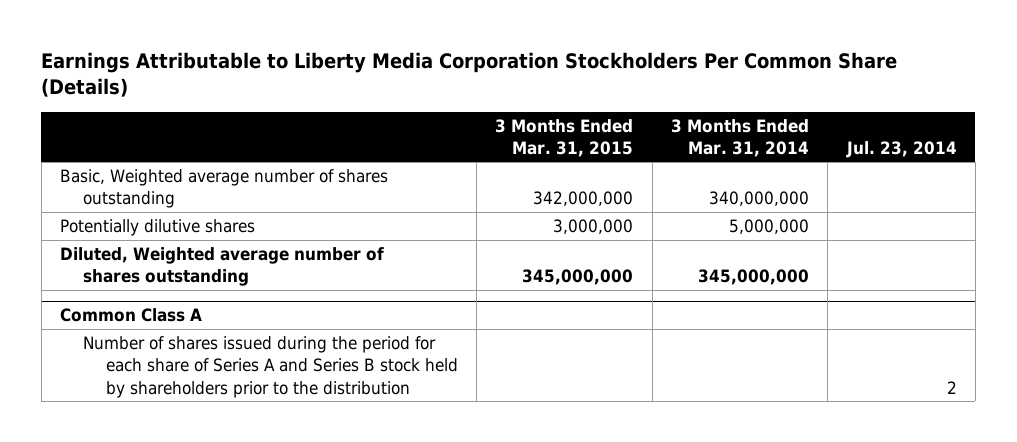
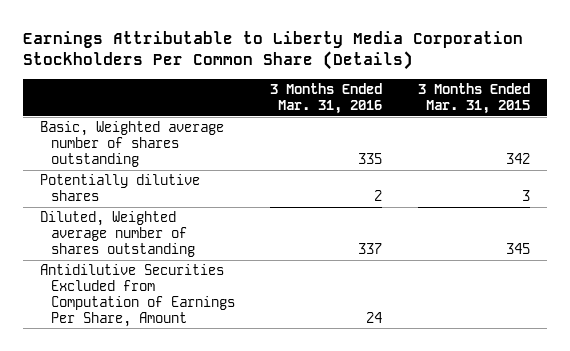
[671,118,810,157] 3 Months Ended Mar. 31, 2014 -> none
[845,140,957,158] Jul. 23, 2014 -> none
none -> [270,83,383,114] 3 Months Ended Mar. 31, 2016
[60,308,203,323] Common Class A -> none
[82,336,458,398] Number of shares issued during the period for each share of Series A and Series B stock held by shareholders prior to the distribution -> none
[533,191,634,207] 342,000,000 -> [505,152,530,164] 342
[553,219,634,235] 3,000,000 -> [521,190,530,202] 3
[522,269,634,286] 345,000,000 -> [505,242,530,254] 345
none -> [40,264,235,327] Antidilutive Securities Excluded from Computation of Earnings Per Share, Amount

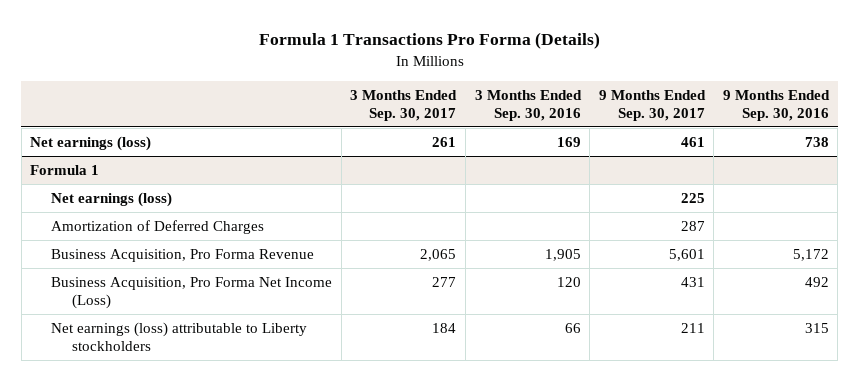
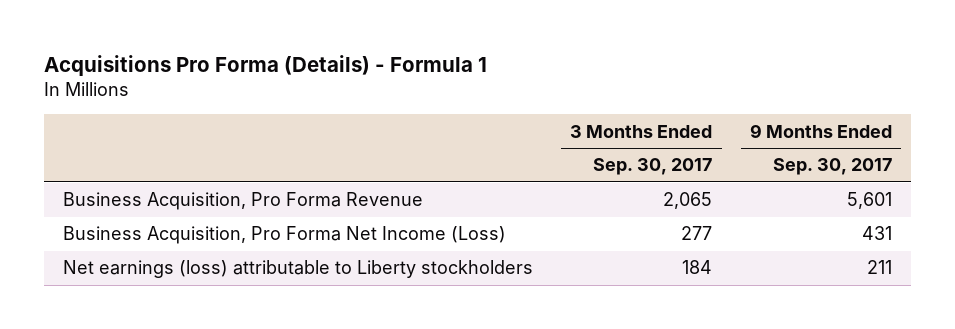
[258,31,600,49] Formula 1 Transactions Pro Forma (Details) -> [44,55,488,77] Acquisitions Pro Forma (Details) - Formula 1
[474,89,582,121] 3 Months Ended Sep. 30, 2016 -> none
[722,89,830,121] 9 Months Ended Sep. 30, 2016 -> none
[30,135,152,151] Net earnings (loss) -> none
[30,164,100,175] Formula 1 -> none
[51,191,173,207] Net earnings (loss) -> none
[51,219,265,234] Amortization of Deferred Charges -> none

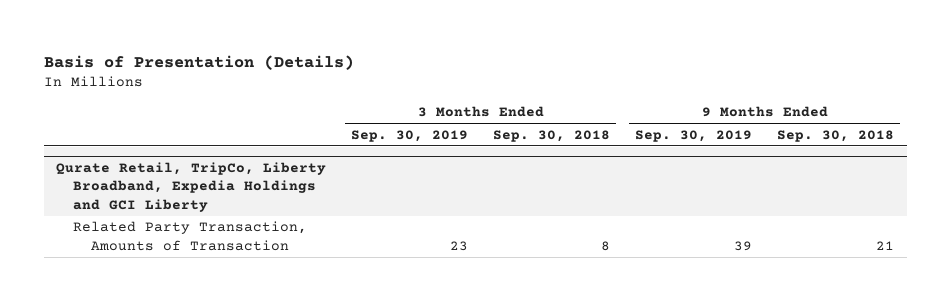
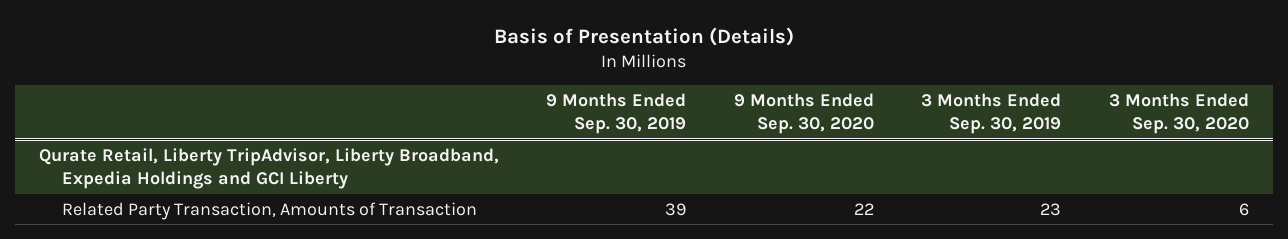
[493,129,611,142] Sep. 30, 2018 -> none
[777,129,895,142] Sep. 30, 2018 -> none
none -> [733,93,874,135] 9 Months Ended Sep. 30, 2020
none -> [1109,93,1250,135] 3 Months Ended Sep. 30, 2020
[56,161,327,212] Qurate Retail, TripCo, Liberty Broadband, Expedia Holdings and GCI Liberty -> [38,147,499,190] Qurate Retail, Liberty TripAdvisor, Liberty Broadband, Expedia Holdings and GCI Liberty

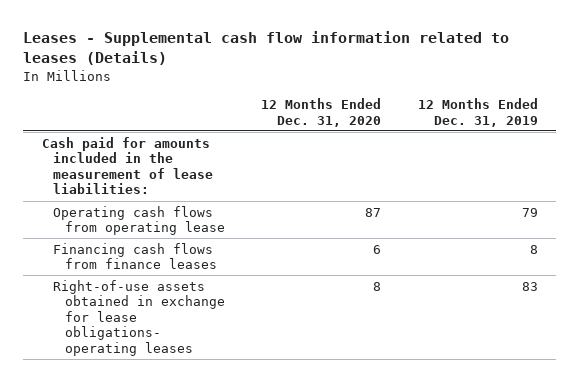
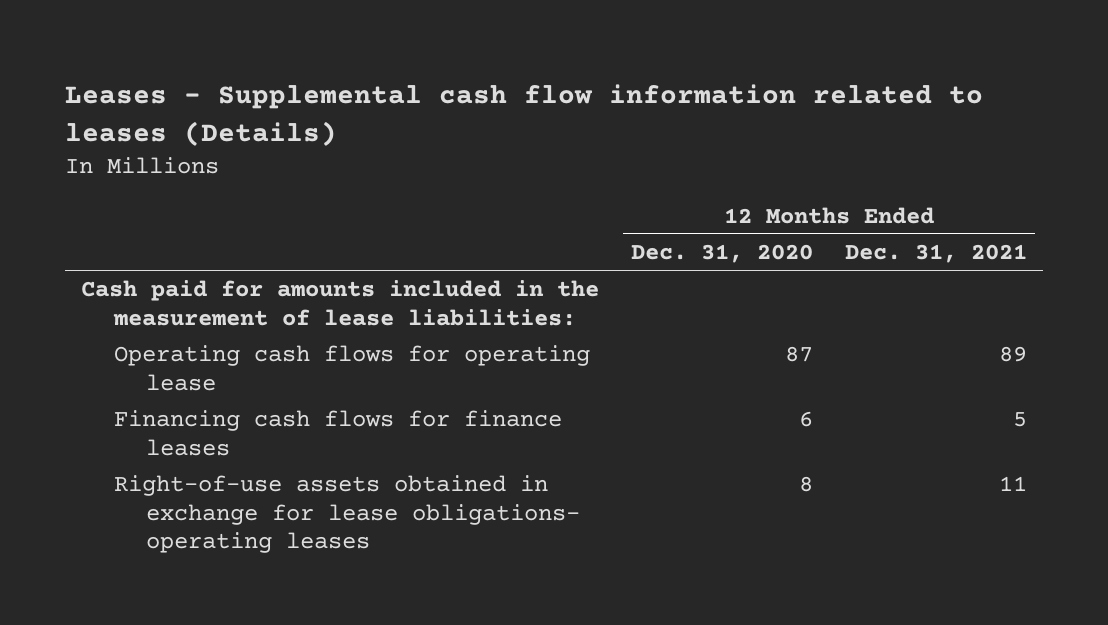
[417,98,538,127] 12 Months Ended Dec. 31, 2019 -> none
none -> [844,243,1027,263] Dec. 31, 2021
[53,205,225,236] Operating cash flows from operating lease -> [113,345,590,391] Operating cash flows for operating lease
[53,242,217,270] Financing cash flows from finance leases -> [113,410,562,456] Financing cash flows for finance leases

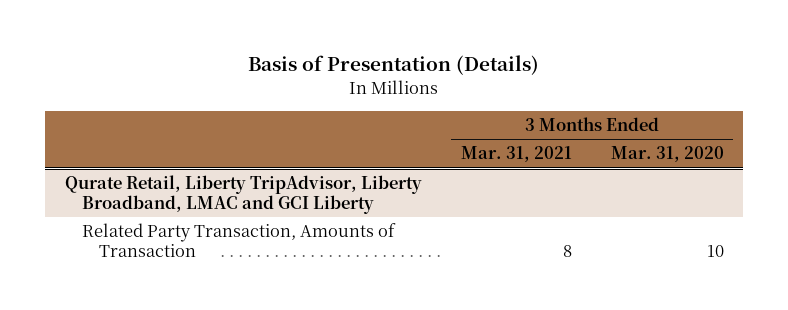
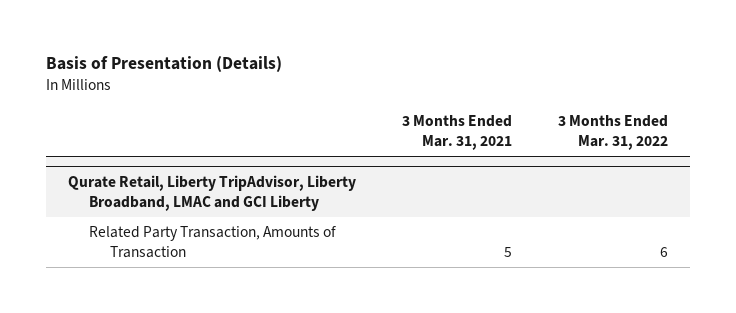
[610,146,724,163] Mar. 31, 2020 -> none
none -> [557,115,668,150] 3 Months Ended Mar. 31, 2022
[562,245,572,258] 8 -> [503,247,512,258] 5

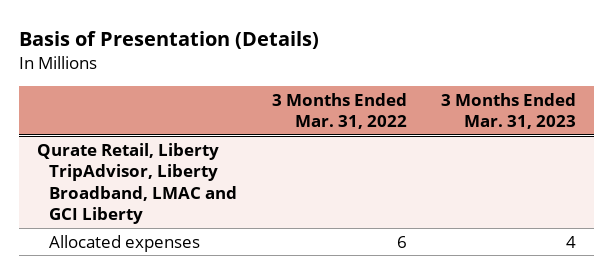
[401,115,512,150] 3 Months Ended Mar. 31, 2021 -> none
none -> [441,92,577,130] 3 Months Ended Mar. 31, 2023
[89,226,337,259] Related Party Transaction, Amounts of Transaction -> [49,234,201,252] Allocated expenses

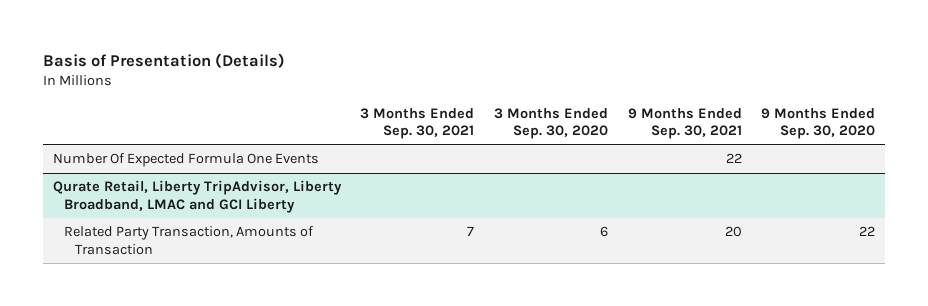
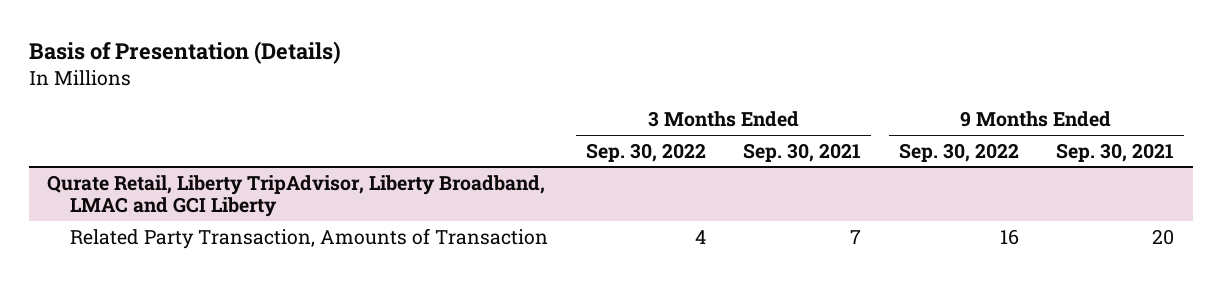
[493,107,608,140] 3 Months Ended Sep. 30, 2020 -> none
[761,107,876,140] 9 Months Ended Sep. 30, 2020 -> none
none -> [585,142,706,162] Sep. 30, 2022
none -> [898,142,1019,162] Sep. 30, 2022
[52,153,319,168] Number Of Expected Formula One Events -> none

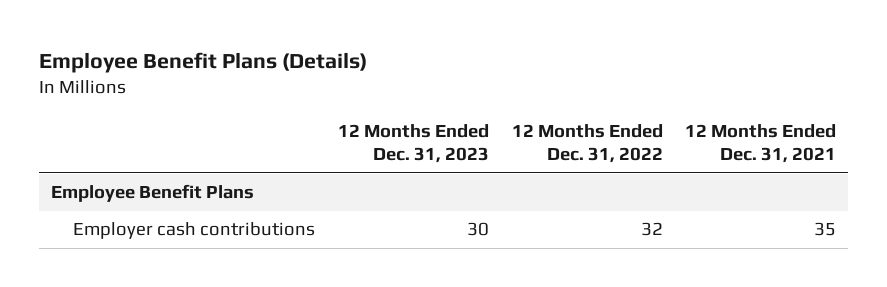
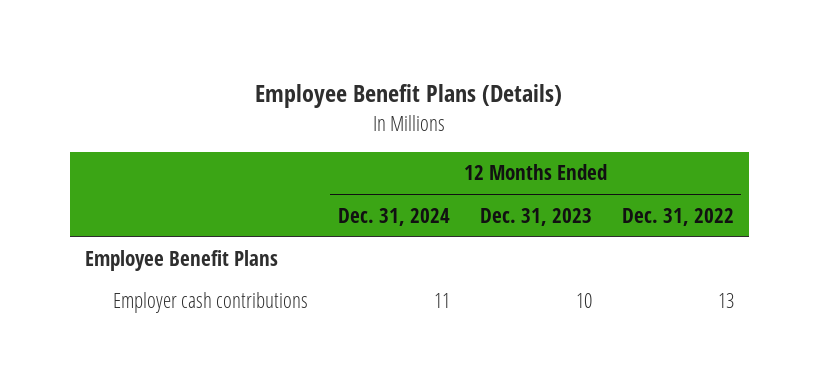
[685,123,837,164] 12 Months Ended Dec. 31, 2021 -> none
none -> [337,207,450,226] Dec. 31, 2024
[466,222,489,237] 30 -> [575,292,592,308] 10
[640,222,663,237] 32 -> [717,292,734,308] 13

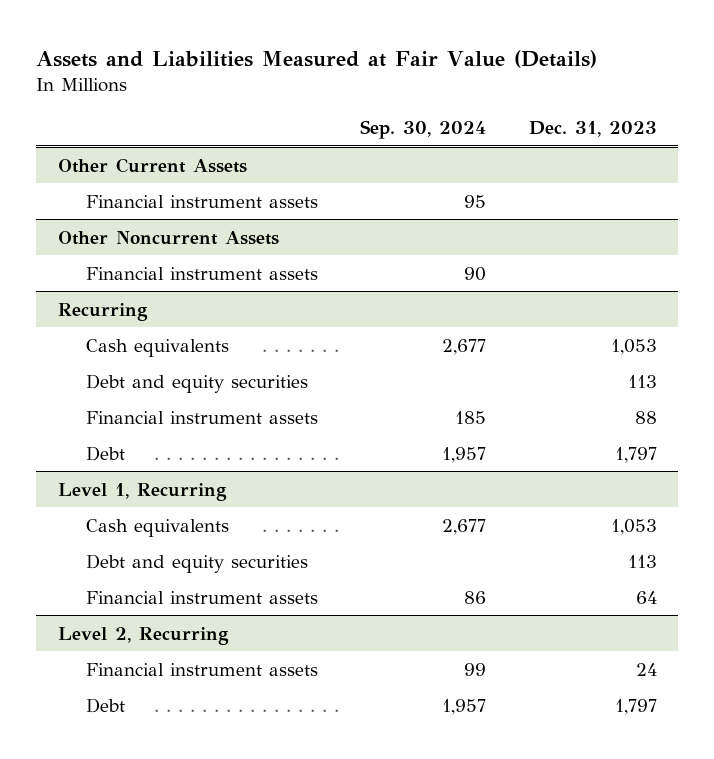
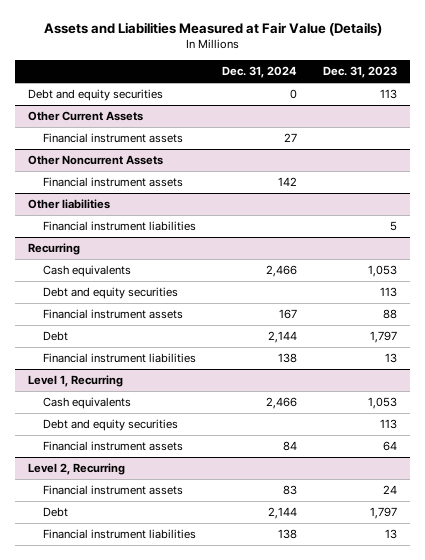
[360,120,487,140] Sep. 30, 2024 -> none
none -> [222,66,298,79] Dec. 31, 2024
none -> [27,89,163,102] Debt and equity securities
none -> [27,199,110,210] Other liabilities
none -> [42,221,196,232] Financial instrument liabilities
none -> [42,353,196,364] Financial instrument liabilities
none -> [42,529,196,540] Financial instrument liabilities

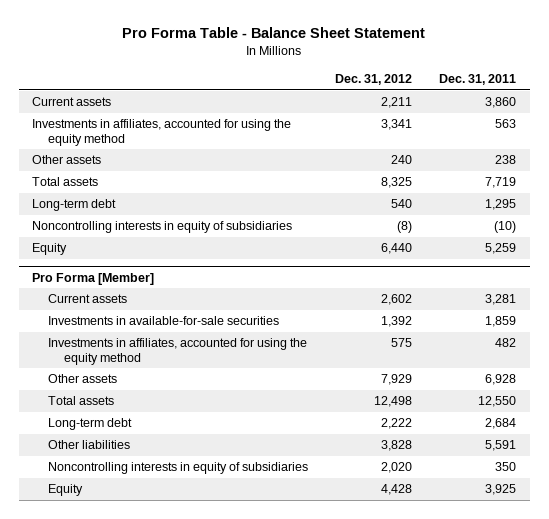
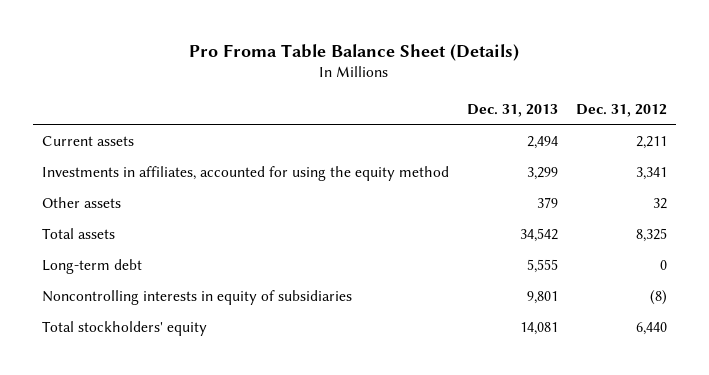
[122,27,426,39] Pro Forma Table - Balance Sheet Statement -> [189,43,520,61] Pro Froma Table Balance Sheet (Details)
[439,74,517,86] Dec. 31, 2011 -> none
none -> [466,103,558,117] Dec. 31, 2013
[391,155,413,165] 240 -> [653,197,668,209] 32
[391,199,413,209] 540 -> [660,259,668,270] 0
[32,272,155,285] Pro Forma [Member] -> none
[47,294,127,304] Current assets -> none
[47,316,279,326] Investments in available-for-sale securities -> none
[47,338,307,366] Investments in affiliates, accounted for using the equity method -> none
[47,374,117,384] Other assets -> none
[47,396,114,406] Total assets -> none
[47,418,132,431] Long-term debt -> none
[47,440,130,450] Other liabilities -> none
[47,462,308,475] Noncontrolling interests in equity of subsidiaries -> none
[47,484,83,497] Equity -> none
[32,243,68,256] Equity -> [41,320,207,336] Total stockholders' equity

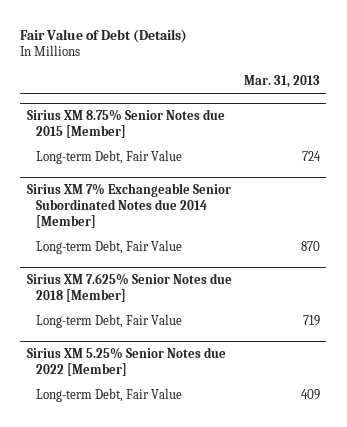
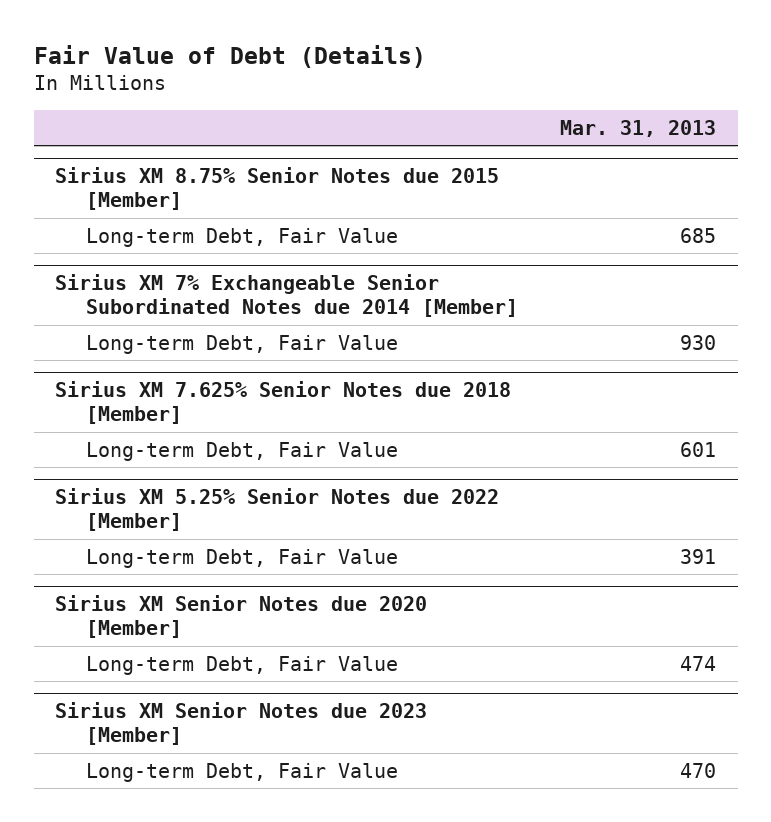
[302,150,322,161] 724 -> [680,227,717,243] 685
[301,240,321,251] 870 -> [680,334,717,350] 930
[303,314,321,326] 719 -> [680,441,717,457] 601
[301,388,321,400] 409 -> [680,548,717,564] 391
none -> [55,594,428,638] Sirius XM Senior Notes due 2020 [Member]
none -> [85,655,398,675] Long-term Debt, Fair Value
none -> [55,701,428,745] Sirius XM Senior Notes due 2023 [Member]
none -> [85,762,398,782] Long-term Debt, Fair Value

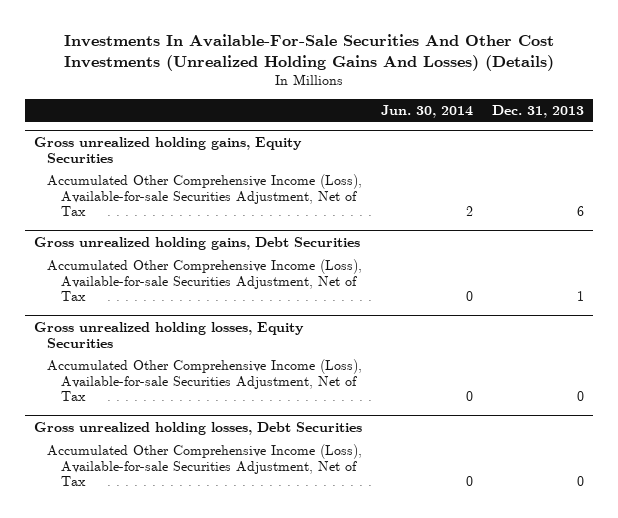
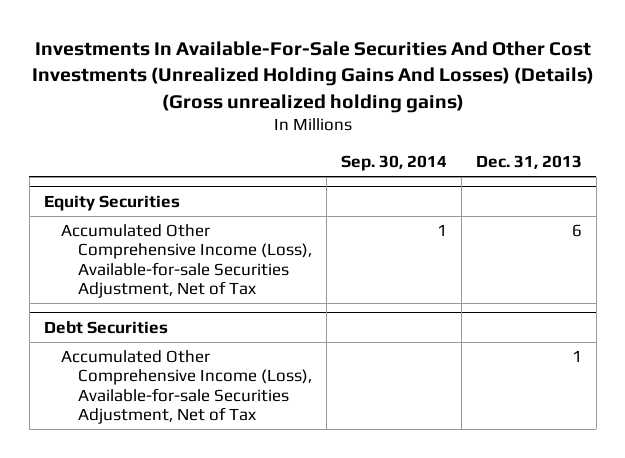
[64,33,555,71] Investments In Available-For-Sale Securities And Other Cost Investments (Unrealized Holding Gains And Losses) (Details) -> [31,41,594,113] Investments In Available-For-Sale Securities And Other Cost Investments (Unrealized Holding Gains And Losses) (Details) (Gross unrealized holding gains)
[381,104,474,118] Jun. 30, 2014 -> none
none -> [341,155,448,172] Sep. 30, 2014
[34,136,303,163] Gross unrealized holding gains, Equity Securities -> none
none -> [43,194,180,211] Equity Securities
[34,236,361,250] Gross unrealized holding gains, Debt Securities -> none
none -> [43,320,168,334] Debt Securities
[34,321,305,348] Gross unrealized holding losses, Equity Securities -> none
[47,359,363,402] Accumulated Other Comprehensive Income (Loss), Available-for-sale Securities Adjustment, Net of Tax -> none
[34,421,363,435] Gross unrealized holding losses, Debt Securities -> none
[47,444,363,487] Accumulated Other Comprehensive Income (Loss), Available-for-sale Securities Adjustment, Net of Tax -> none

